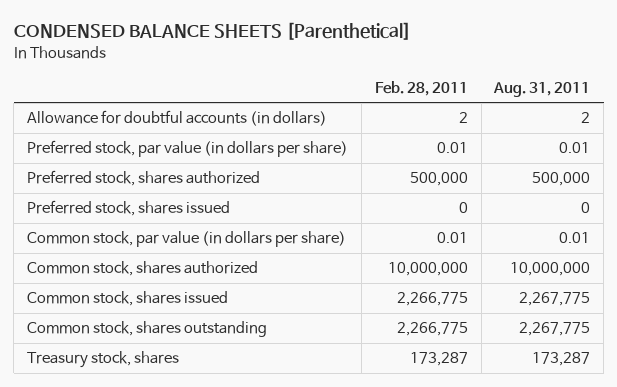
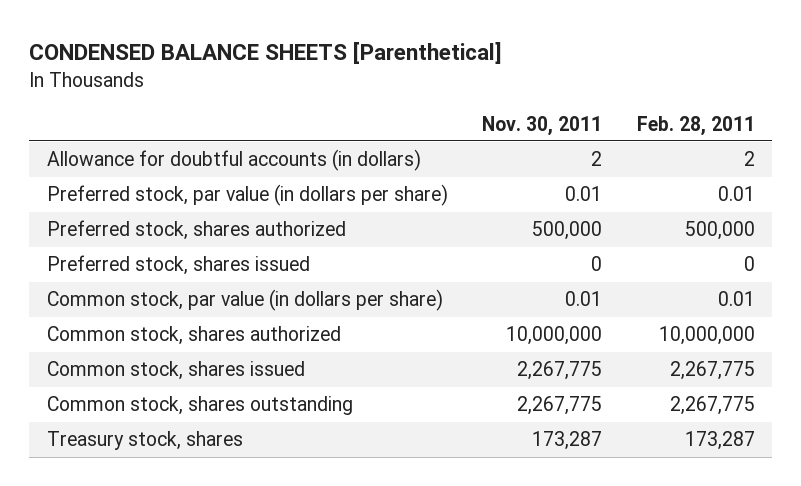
[493,81,591,97] Aug. 31, 2011 -> none
none -> [482,115,603,136] Nov. 30, 2011
[396,292,468,307] 2,266,775 -> [669,361,755,381] 2,267,775
[396,322,468,337] 2,266,775 -> [669,396,755,416] 2,267,775

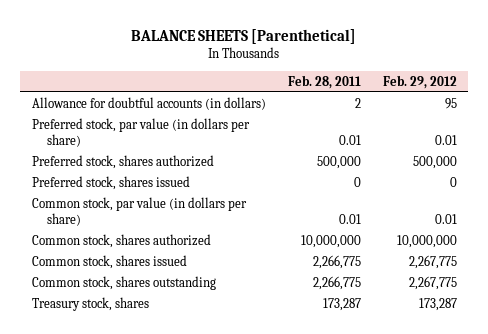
[29,42,503,65] CONDENSED BALANCE SHEETS [Parenthetical] -> [131,28,357,44] BALANCE SHEETS [Parenthetical]
[482,115,603,136] Nov. 30, 2011 -> none
none -> [382,74,457,89] Feb. 29, 2012
[669,361,755,381] 2,267,775 -> [312,254,361,269] 2,266,775
[669,396,755,416] 2,267,775 -> [312,275,361,290] 2,266,775

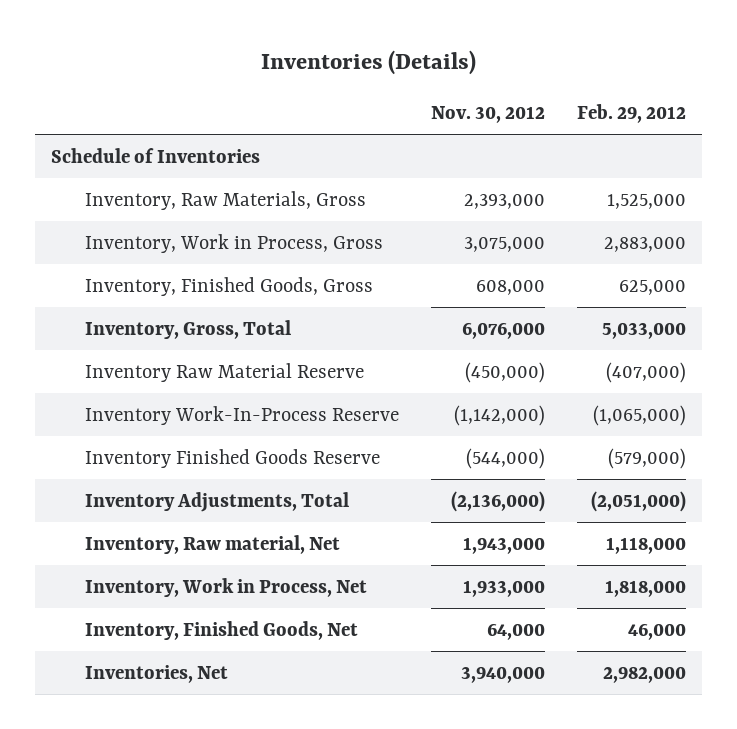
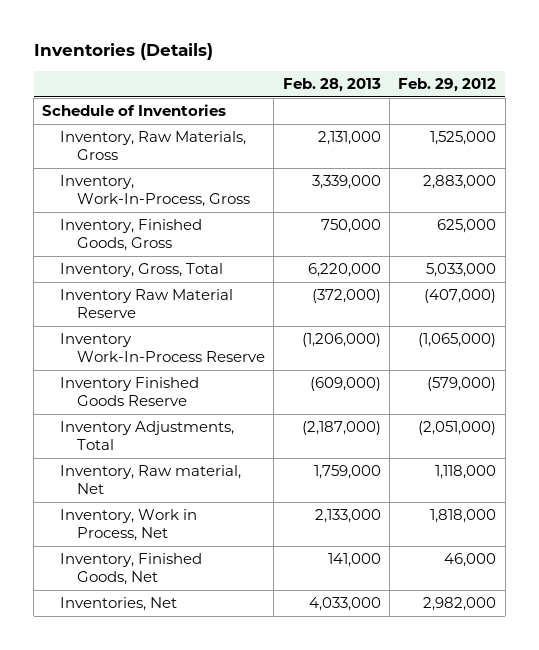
[430,106,545,124] Nov. 30, 2012 -> none
none -> [282,78,381,93] Feb. 28, 2013
[84,233,383,253] Inventory, Work in Process, Gross -> [59,175,250,208] Inventory, Work-In-Process, Gross

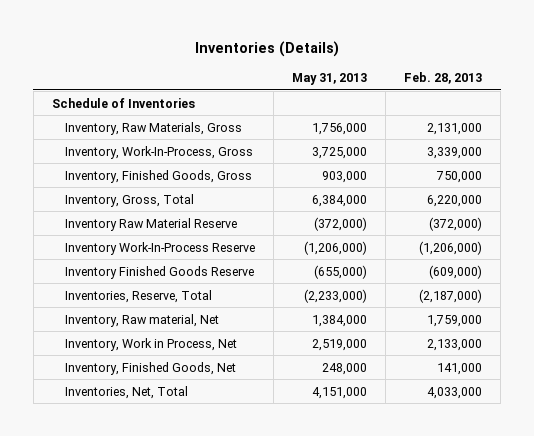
[398,78,497,93] Feb. 29, 2012 -> none
none -> [292,73,368,86] May 31, 2013
[59,421,234,451] Inventory Adjustments, Total -> [64,289,212,303] Inventories, Reserve, Total
[59,597,177,612] Inventories, Net -> [64,385,188,399] Inventories, Net, Total

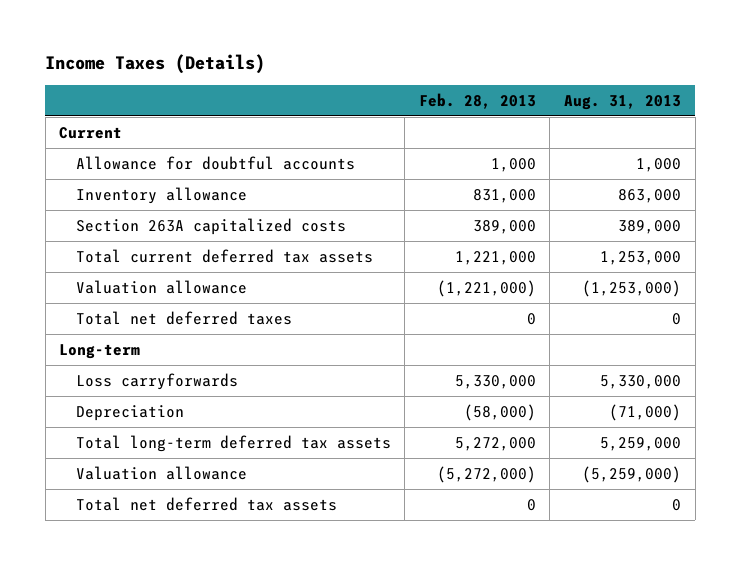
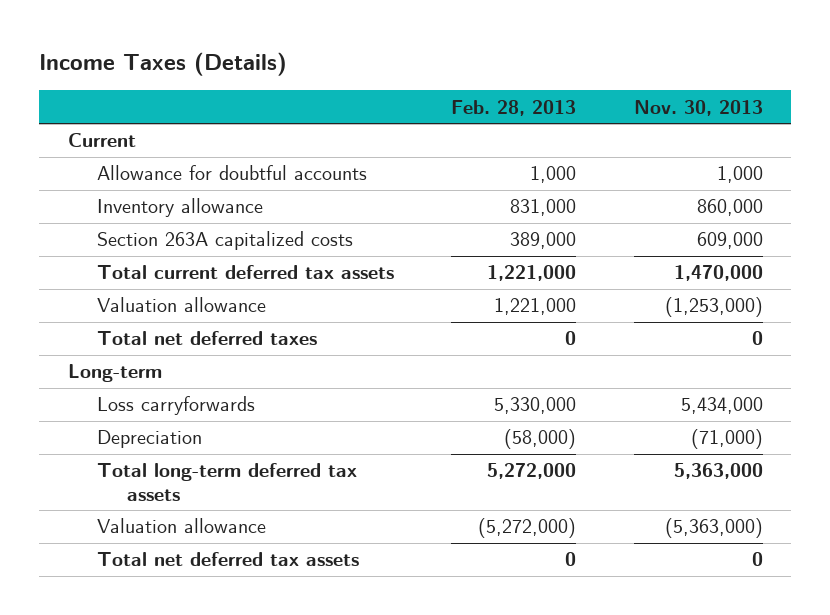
[563,94,681,110] Aug. 31, 2013 -> none
none -> [633,99,763,116] Nov. 30, 2013
[436,279,536,297] (1,221,000) -> [494,298,577,316] 1,221,000

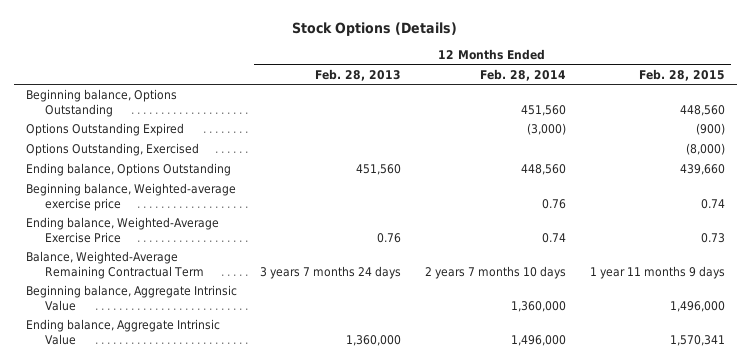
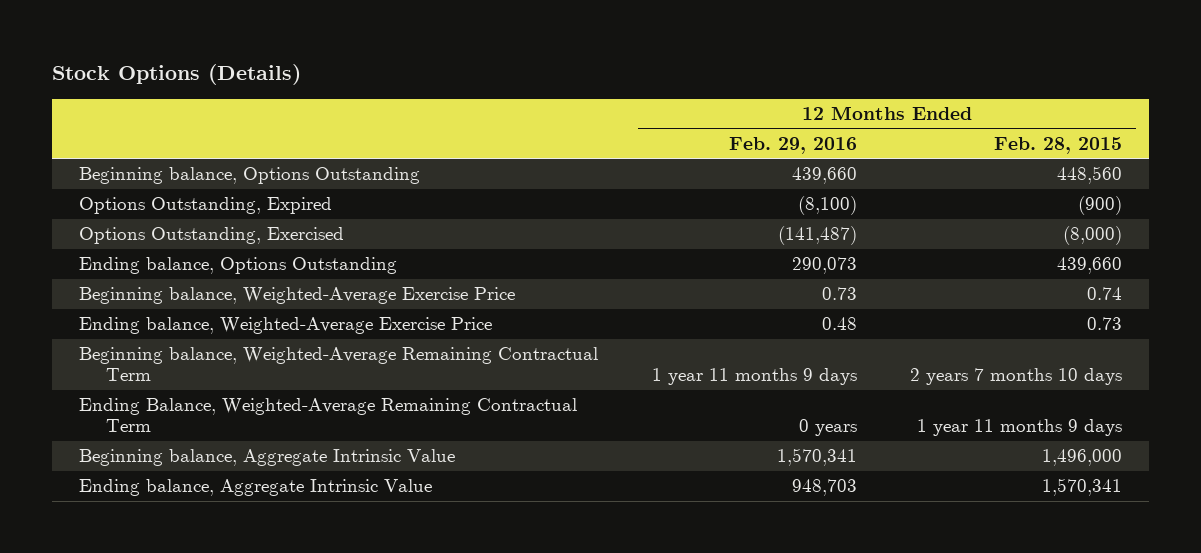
[315,68,402,81] Feb. 28, 2013 -> none
[479,68,566,81] Feb. 28, 2014 -> none
none -> [728,136,857,154] Feb. 29, 2016
[25,123,184,137] Options Outstanding Expired -> [78,197,332,215] Options Outstanding, Expired
[25,183,236,211] Beginning balance, Weighted-average exercise price -> [78,287,515,305] Beginning balance, Weighted-Average Exercise Price
[25,251,204,279] Balance, Weighted-Average Remaining Contractual Term -> [78,347,598,382] Beginning balance, Weighted-Average Remaining Contractual Term
[589,265,725,279] 1 year 11 months 9 days -> [910,368,1123,386] 2 years 7 months 10 days
none -> [78,398,577,433] Ending Balance, Weighted-Average Remaining Contractual Term

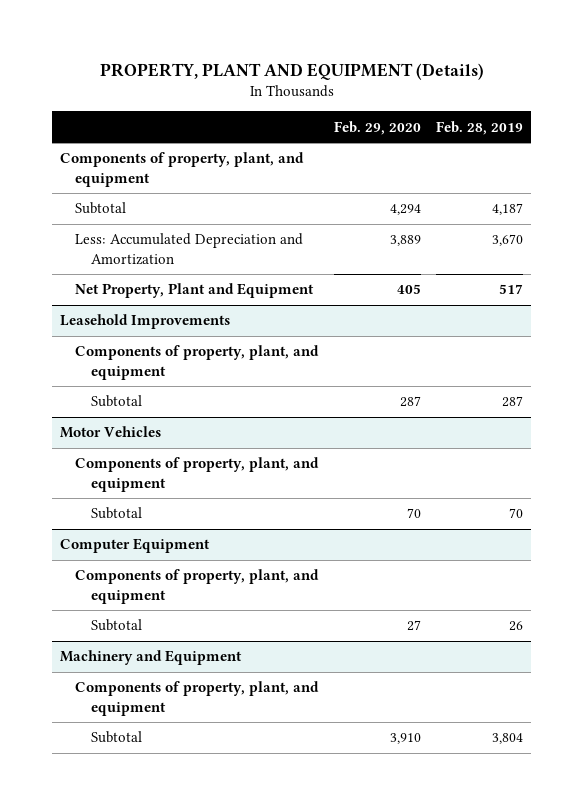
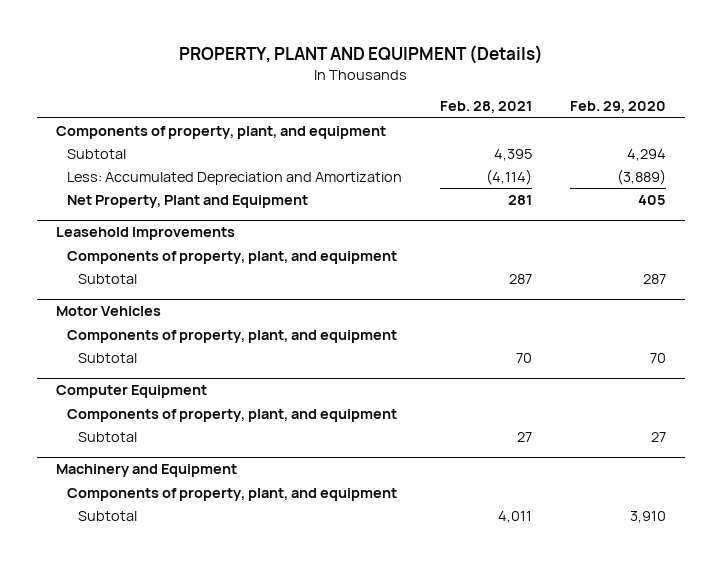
[436,120,524,135] Feb. 28, 2019 -> none
none -> [439,101,532,114] Feb. 28, 2021
[389,235,421,247] 3,889 -> [616,168,666,185] (3,889)

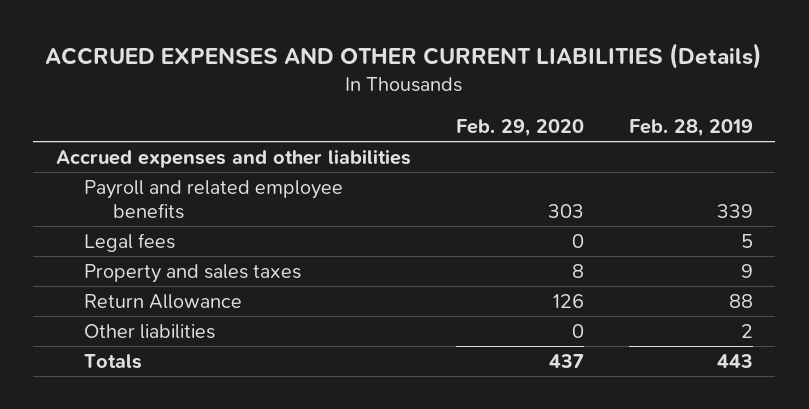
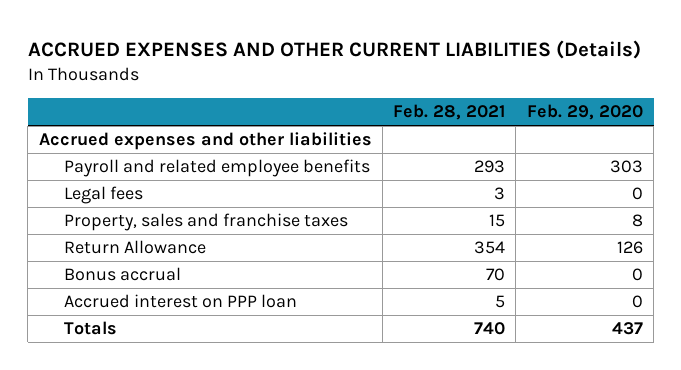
[628,118,753,137] Feb. 28, 2019 -> none
none -> [393,103,506,120] Feb. 28, 2021
[84,263,302,283] Property and sales taxes -> [63,213,348,232] Property, sales and franchise taxes
none -> [63,267,181,282] Bonus accrual
[84,323,216,339] Other liabilities -> [63,294,297,309] Accrued interest on PPP loan

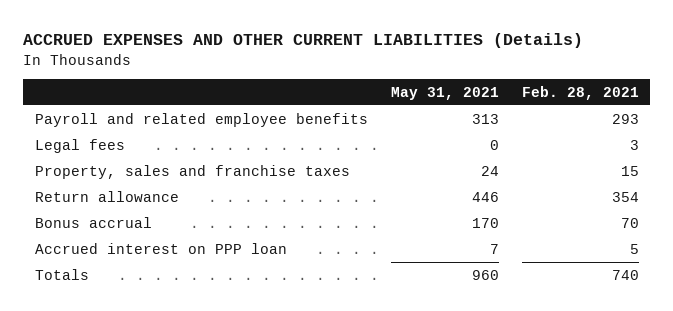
[526,103,643,120] Feb. 29, 2020 -> none
none -> [390,86,499,100] May 31, 2021
[38,132,372,151] Accrued expenses and other liabilities -> none
[63,240,206,255] Return Allowance -> [34,190,179,202] Return allowance

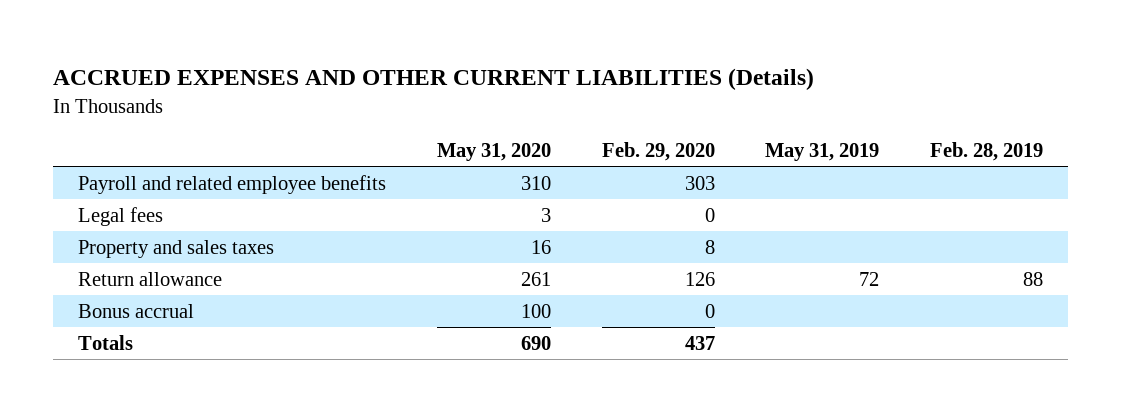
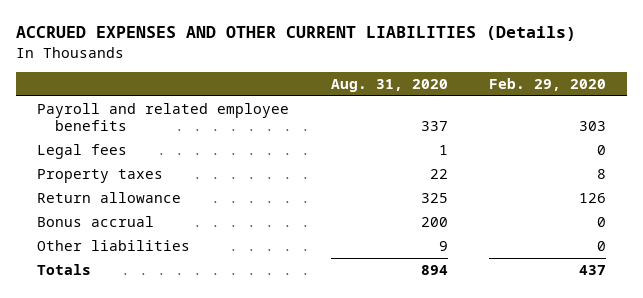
[436,142,551,161] May 31, 2020 -> none
[765,142,880,161] May 31, 2019 -> none
[929,141,1043,161] Feb. 28, 2019 -> none
none -> [330,79,448,93] Aug. 31, 2020
[78,239,275,258] Property and sales taxes -> [36,169,163,184] Property taxes
none -> [36,240,190,252] Other liabilities

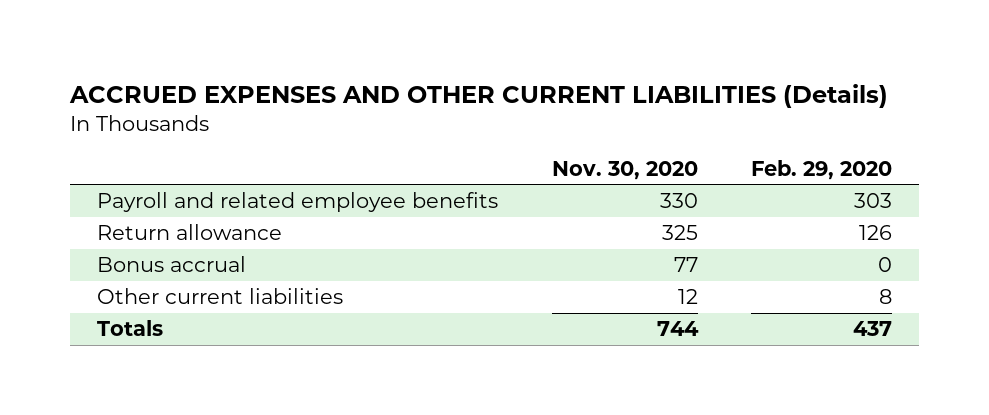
[330,79,448,93] Aug. 31, 2020 -> none
none -> [551,160,698,180] Nov. 30, 2020
[36,144,127,160] Legal fees -> none
[36,169,163,184] Property taxes -> none
[36,240,190,252] Other liabilities -> [96,288,343,305] Other current liabilities
[597,241,607,252] 0 -> [879,289,893,305] 8

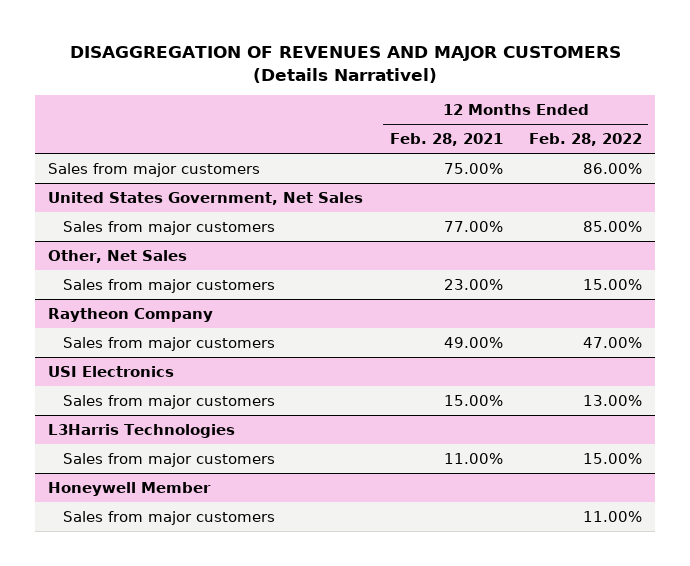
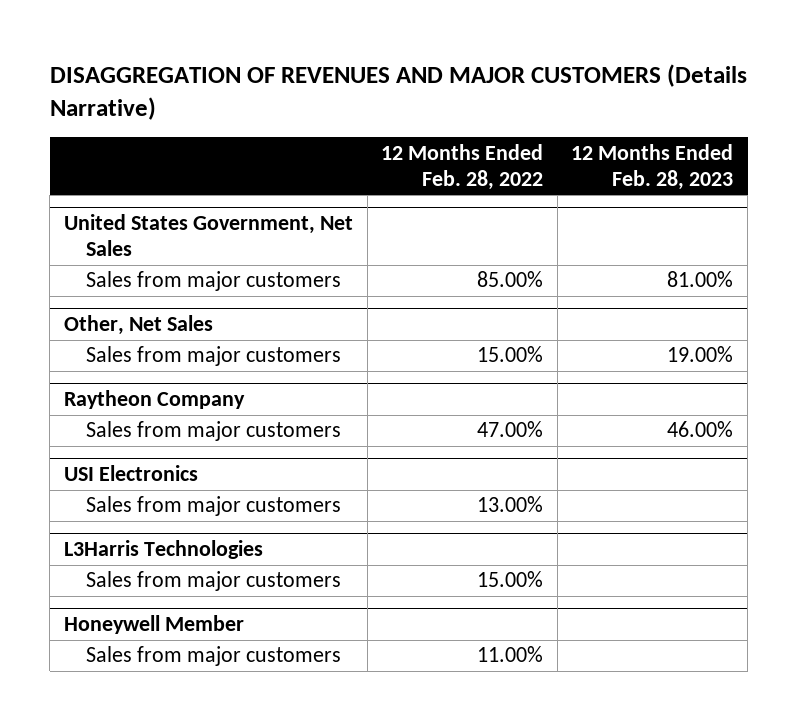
[70,45,622,83] DISAGGREGATION OF REVENUES AND MAJOR CUSTOMERS (Details Narrativel) -> [49,63,747,121] DISAGGREGATION OF REVENUES AND MAJOR CUSTOMERS (Details Narrative)
[389,133,503,147] Feb. 28, 2021 -> none
none -> [571,143,734,190] 12 Months Ended Feb. 28, 2023
[48,162,261,177] Sales from major customers -> none

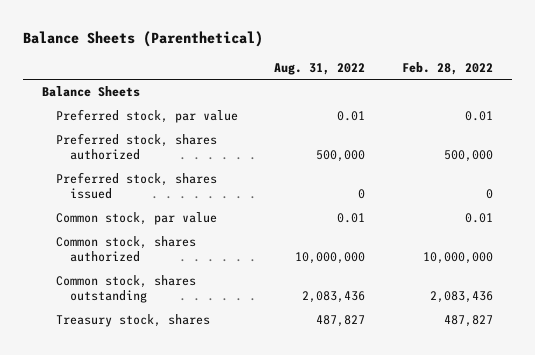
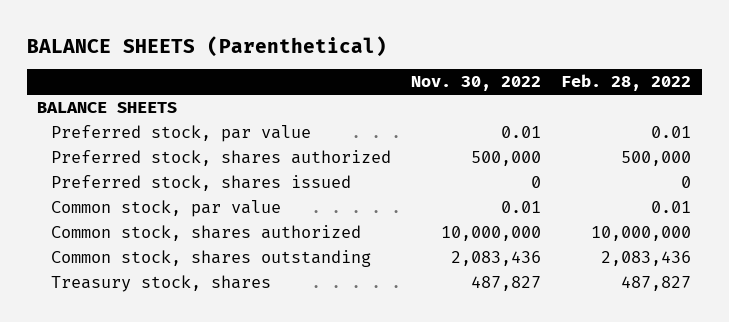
[23,30,264,47] Balance Sheets (Parenthetical) -> [27,35,388,57] BALANCE SHEETS (Parenthetical)
[274,62,366,75] Aug. 31, 2022 -> none
none -> [411,76,542,92] Nov. 30, 2022
[41,86,140,98] Balance Sheets -> [37,102,178,114] BALANCE SHEETS

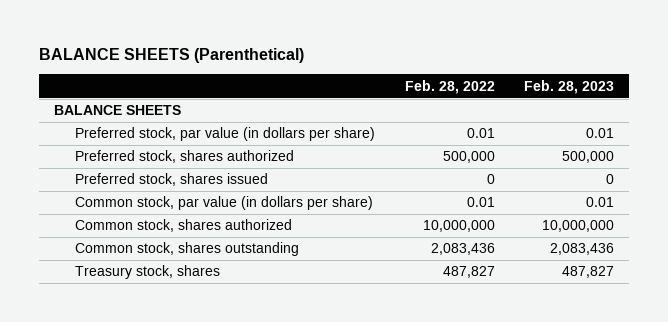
[411,76,542,92] Nov. 30, 2022 -> none
none -> [524,79,615,94] Feb. 28, 2023
[51,125,312,143] Preferred stock, par value -> [75,127,376,142] Preferred stock, par value (in dollars per share)
[51,200,282,218] Common stock, par value -> [75,196,374,211] Common stock, par value (in dollars per share)

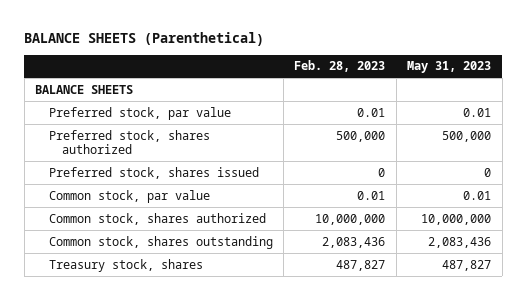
[404,79,495,94] Feb. 28, 2022 -> none
none -> [407,61,492,74] May 31, 2023
[75,127,376,142] Preferred stock, par value (in dollars per share) -> [48,106,231,120] Preferred stock, par value
[75,196,374,211] Common stock, par value (in dollars per share) -> [48,189,210,203] Common stock, par value

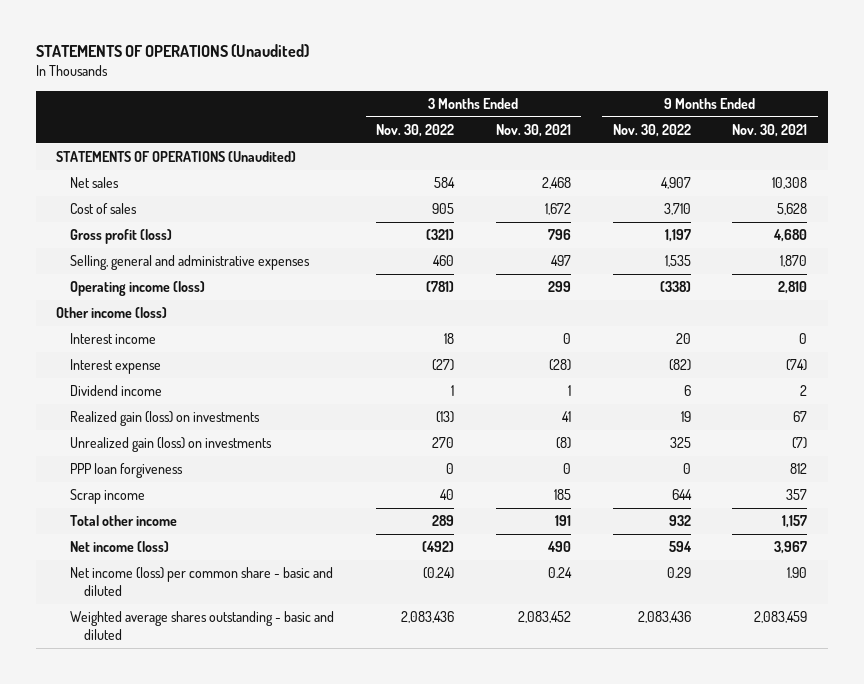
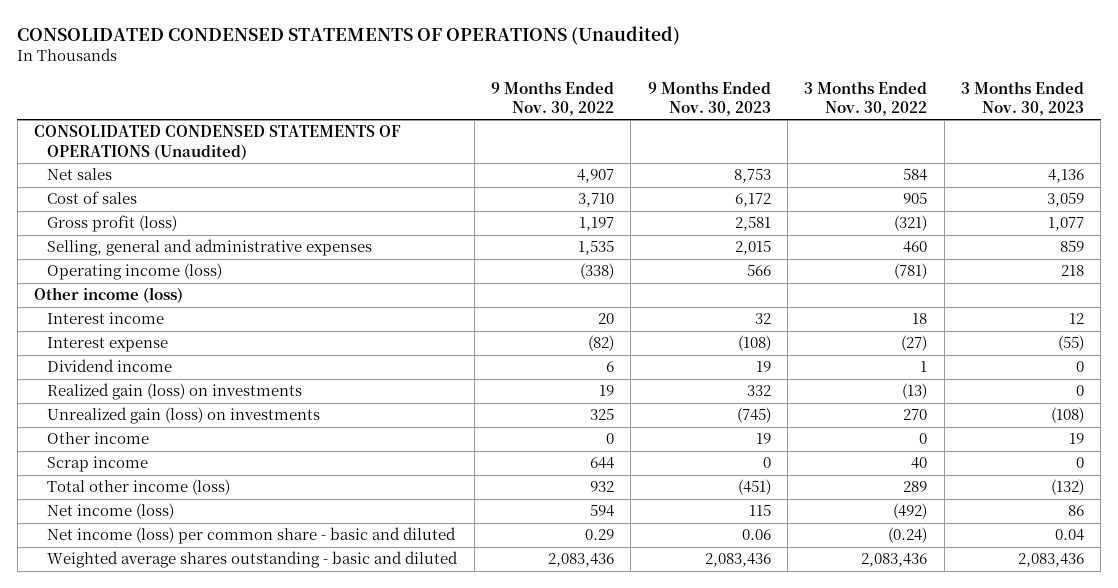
[35,44,309,58] STATEMENTS OF OPERATIONS (Unaudited) -> [17,25,681,45] CONSOLIDATED CONDENSED STATEMENTS OF OPERATIONS (Unaudited)
[495,123,571,137] Nov. 30, 2021 -> none
[732,123,808,137] Nov. 30, 2021 -> none
none -> [647,80,771,116] 9 Months Ended Nov. 30, 2023
none -> [961,80,1085,116] 3 Months Ended Nov. 30, 2023
[56,151,297,163] STATEMENTS OF OPERATIONS (Unaudited) -> [34,125,402,160] CONSOLIDATED CONDENSED STATEMENTS OF OPERATIONS (Unaudited)
[70,463,184,479] PPP loan forgiveness -> none
none -> [47,432,150,445] Other income
[70,515,178,527] Total other income -> [47,479,231,496] Total other income (loss)

